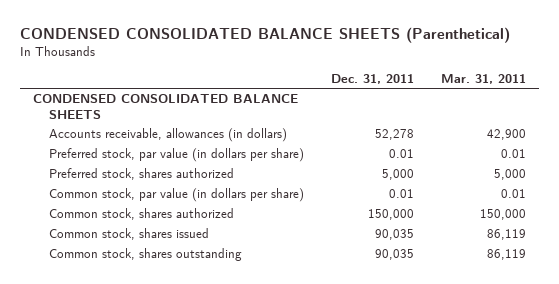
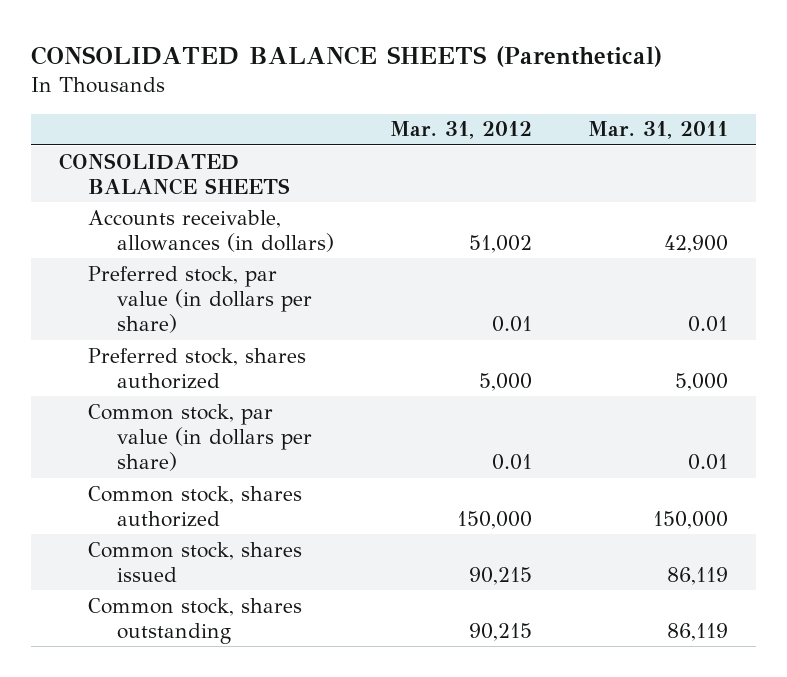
[20,27,511,44] CONDENSED CONSOLIDATED BALANCE SHEETS (Parenthetical) -> [30,45,662,67] CONSOLIDATED BALANCE SHEETS (Parenthetical)
[330,73,414,84] Dec. 31, 2011 -> none
none -> [390,121,533,140] Mar. 31, 2012
[33,94,299,119] CONDENSED CONSOLIDATED BALANCE SHEETS -> [59,152,290,196] CONSOLIDATED BALANCE SHEETS

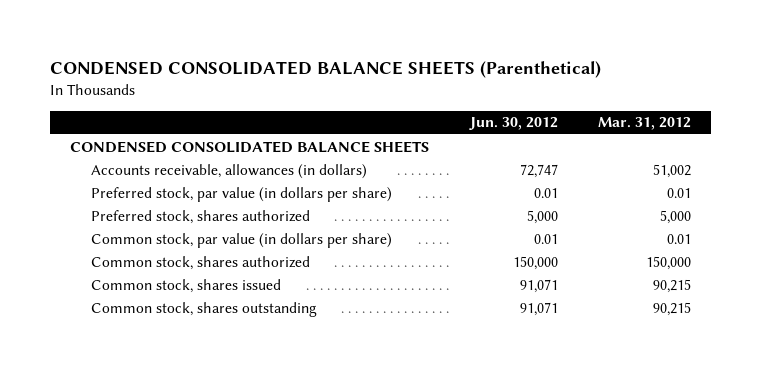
[30,45,662,67] CONSOLIDATED BALANCE SHEETS (Parenthetical) -> [49,61,601,79] CONDENSED CONSOLIDATED BALANCE SHEETS (Parenthetical)
[588,121,729,140] Mar. 31, 2011 -> none
none -> [468,117,558,131] Jun. 30, 2012
[59,152,290,196] CONSOLIDATED BALANCE SHEETS -> [70,140,430,153] CONDENSED CONSOLIDATED BALANCE SHEETS

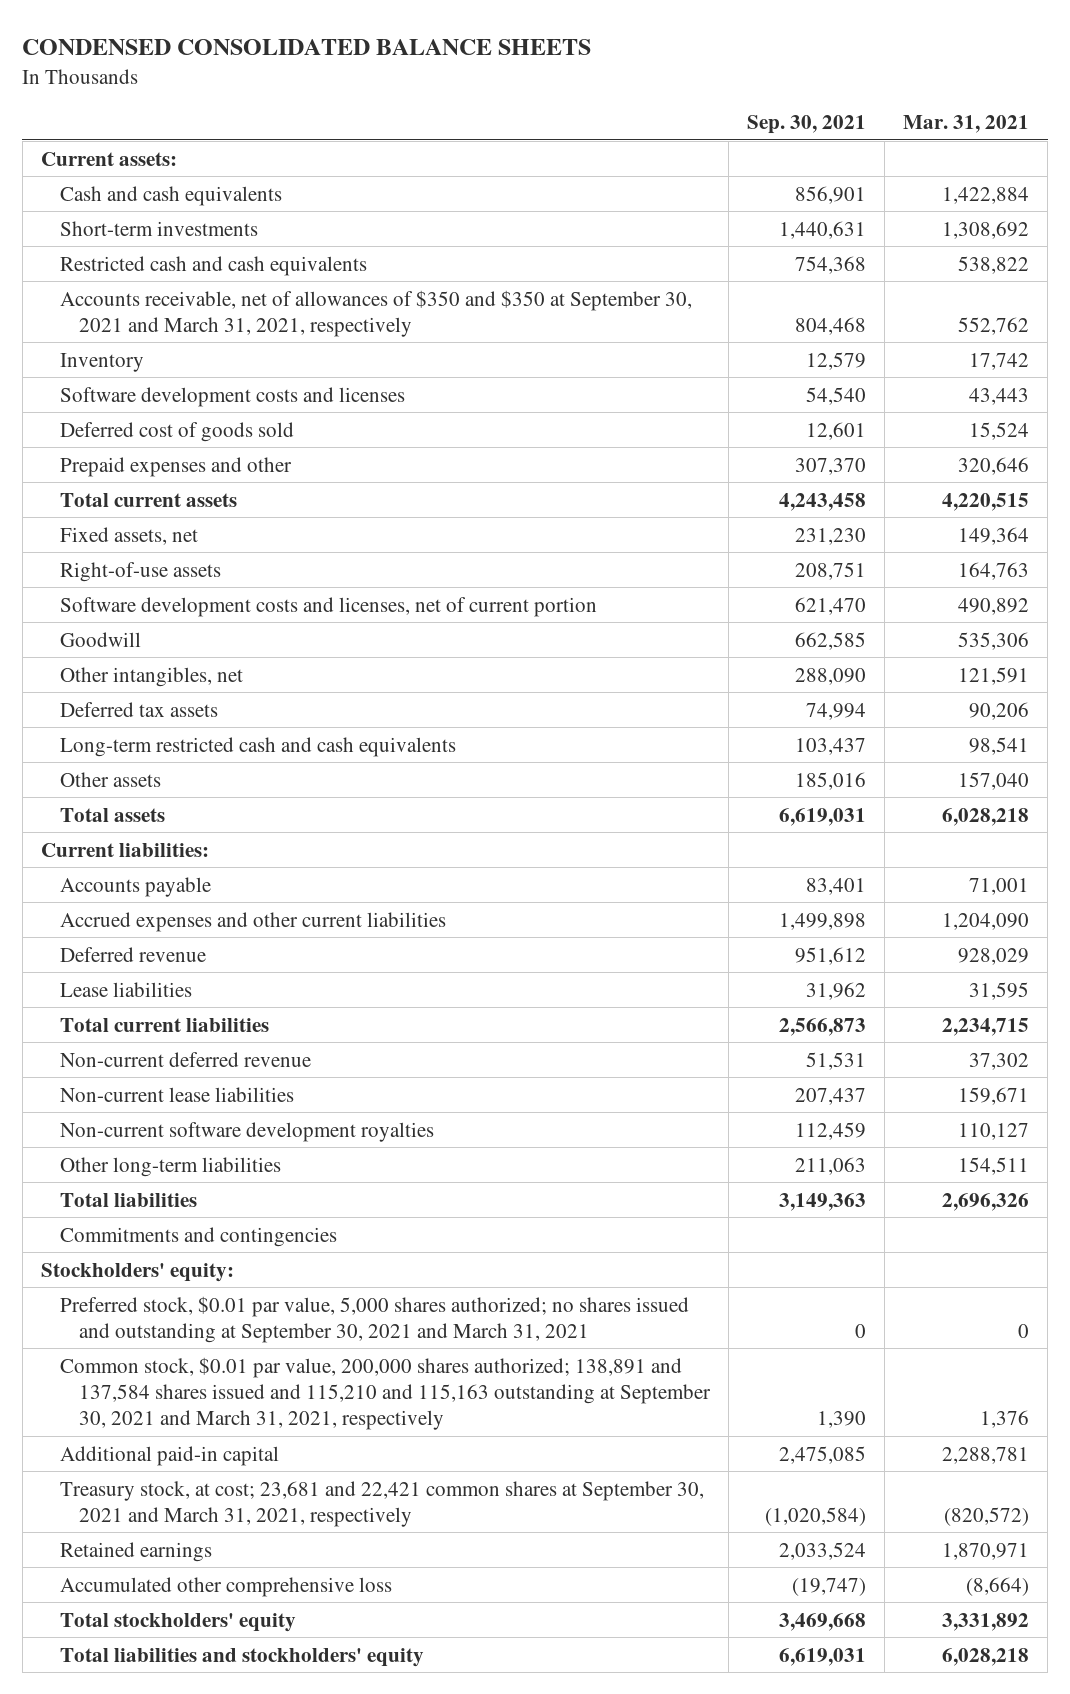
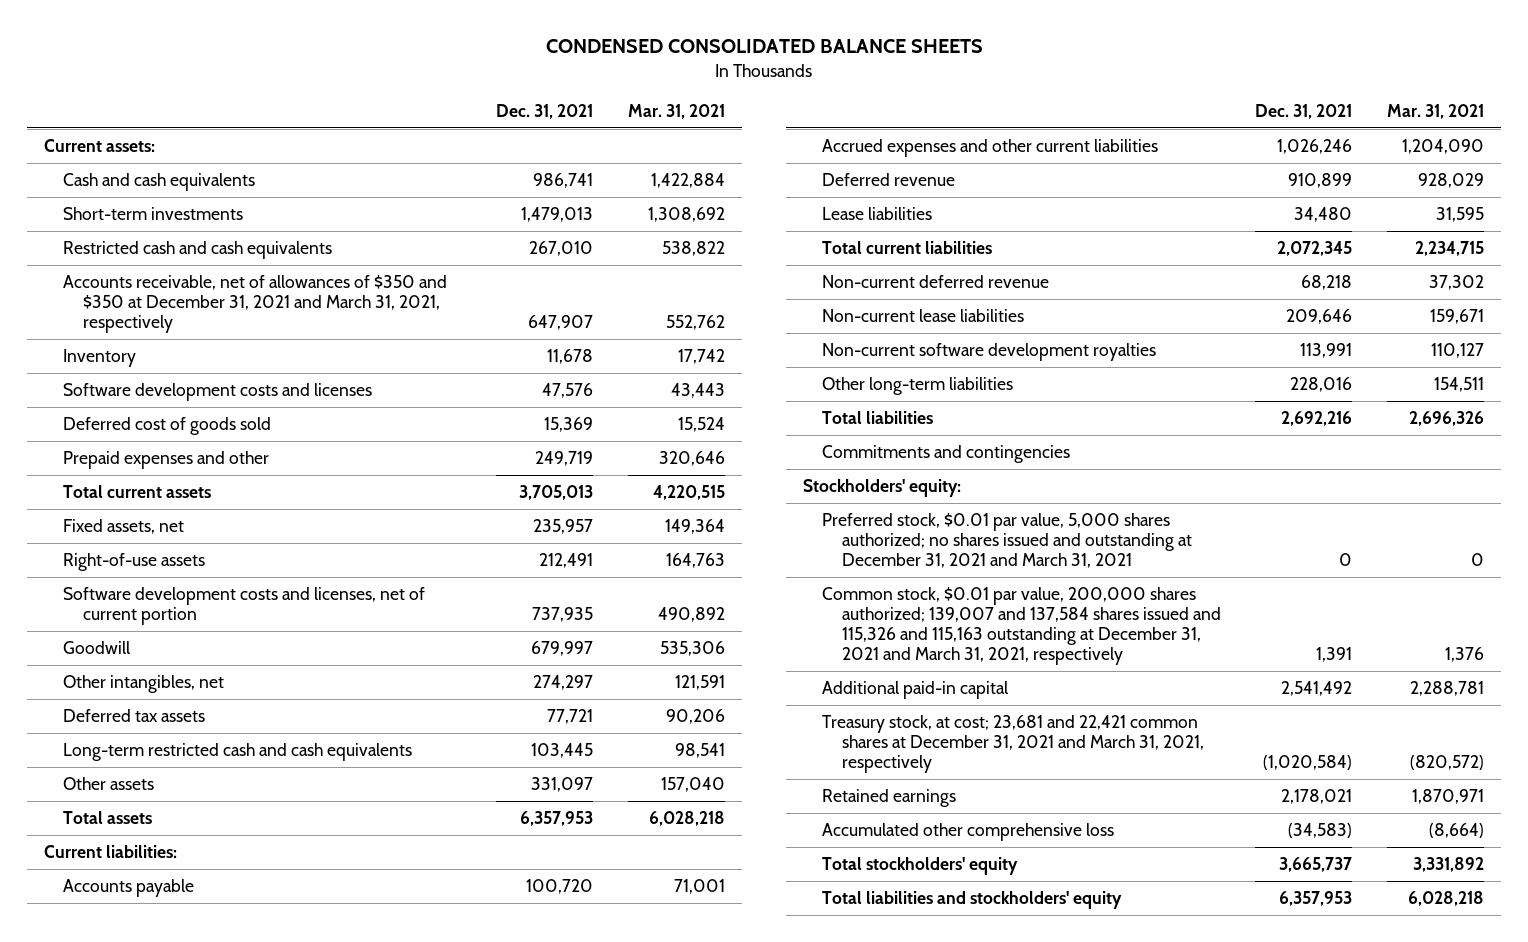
[747,115,867,135] Sep. 30, 2021 -> none
none -> [496,104,594,120] Dec. 31, 2021
[60,289,693,337] Accounts receivable, net of allowances of $350 and $350 at September 30, 2021 and March 31, 2021, respectively -> [63,274,448,334] Accounts receivable, net of allowances of $350 and $350 at December 31, 2021 and March 31, 2021, respectively
[60,1295,690,1343] Preferred stock, $0.01 par value, 5,000 shares authorized; no shares issued and outstanding at September 30, 2021 and March 31, 2021 -> [822,512,1192,569] Preferred stock, $0.01 par value, 5,000 shares authorized; no shares issued and outstanding at December 31, 2021 and March 31, 2021
[60,1356,712,1430] Common stock, $0.01 par value, 200,000 shares authorized; 138,891 and 137,584 shares issued and 115,210 and 115,163 outstanding at September 30, 2021 and March 31, 2021, respectively -> [822,586,1221,666] Common stock, $0.01 par value, 200,000 shares authorized; 139,007 and 137,584 shares issued and 115,326 and 115,163 outstanding at December 31, 2021 and March 31, 2021, respectively
[60,1480,705,1527] Treasury stock, at cost; 23,681 and 22,421 common shares at September 30, 2021 and March 31, 2021, respectively -> [822,714,1204,774] Treasury stock, at cost; 23,681 and 22,421 common shares at December 31, 2021 and March 31, 2021, respectively

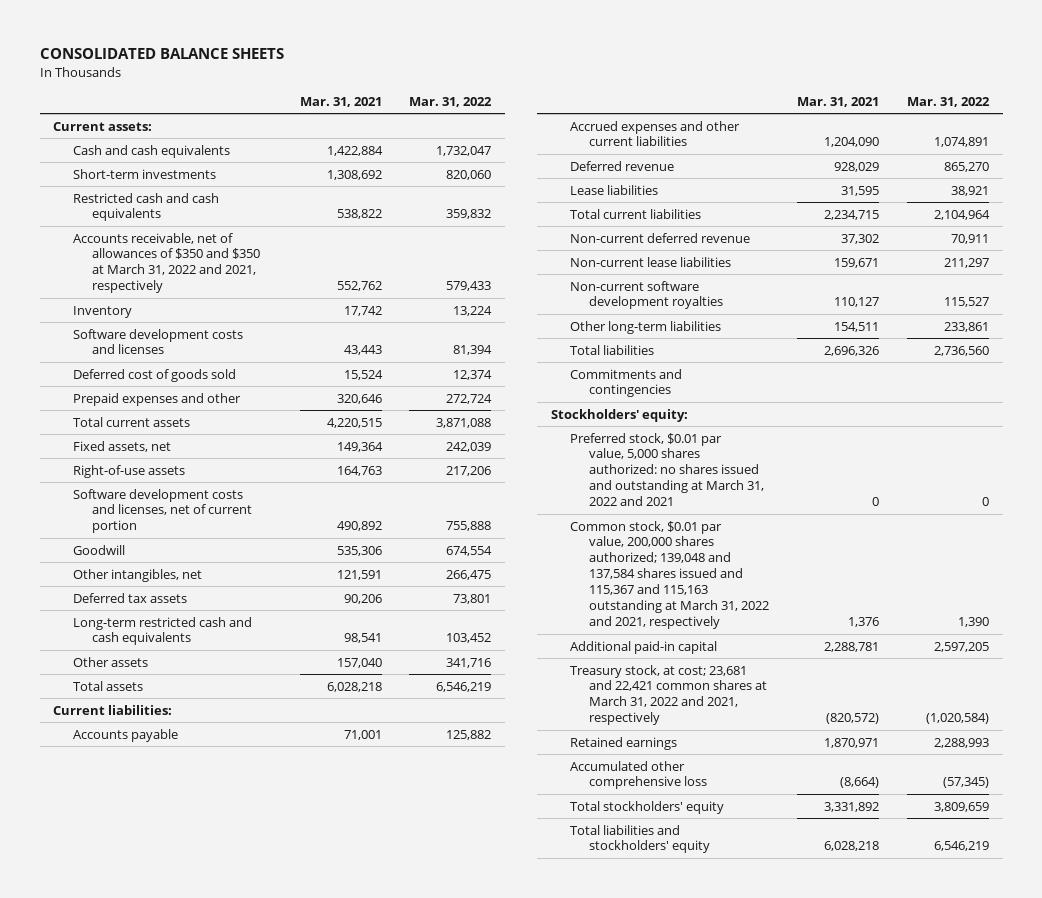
[545,39,983,54] CONDENSED CONSOLIDATED BALANCE SHEETS -> [39,48,284,60] CONSOLIDATED BALANCE SHEETS
[496,104,594,120] Dec. 31, 2021 -> none
none -> [409,96,493,107] Mar. 31, 2022
[63,274,448,334] Accounts receivable, net of allowances of $350 and $350 at December 31, 2021 and March 31, 2021, respectively -> [72,232,260,294] Accounts receivable, net of allowances of $350 and $350 at March 31, 2022 and 2021, respectively
[822,512,1192,569] Preferred stock, $0.01 par value, 5,000 shares authorized; no shares issued and outstanding at December 31, 2021 and March 31, 2021 -> [570,432,765,507] Preferred stock, $0.01 par value, 5,000 shares authorized: no shares issued and outstanding at March 31, 2022 and 2021
[822,586,1221,666] Common stock, $0.01 par value, 200,000 shares authorized; 139,007 and 137,584 shares issued and 115,326 and 115,163 outstanding at December 31, 2021 and March 31, 2021, respectively -> [570,520,770,630] Common stock, $0.01 par value, 200,000 shares authorized; 139,048 and 137,584 shares issued and 115,367 and 115,163 outstanding at March 31, 2022 and 2021, respectively
[822,714,1204,774] Treasury stock, at cost; 23,681 and 22,421 common shares at December 31, 2021 and March 31, 2021, respectively -> [570,664,768,726] Treasury stock, at cost; 23,681 and 22,421 common shares at March 31, 2022 and 2021, respectively

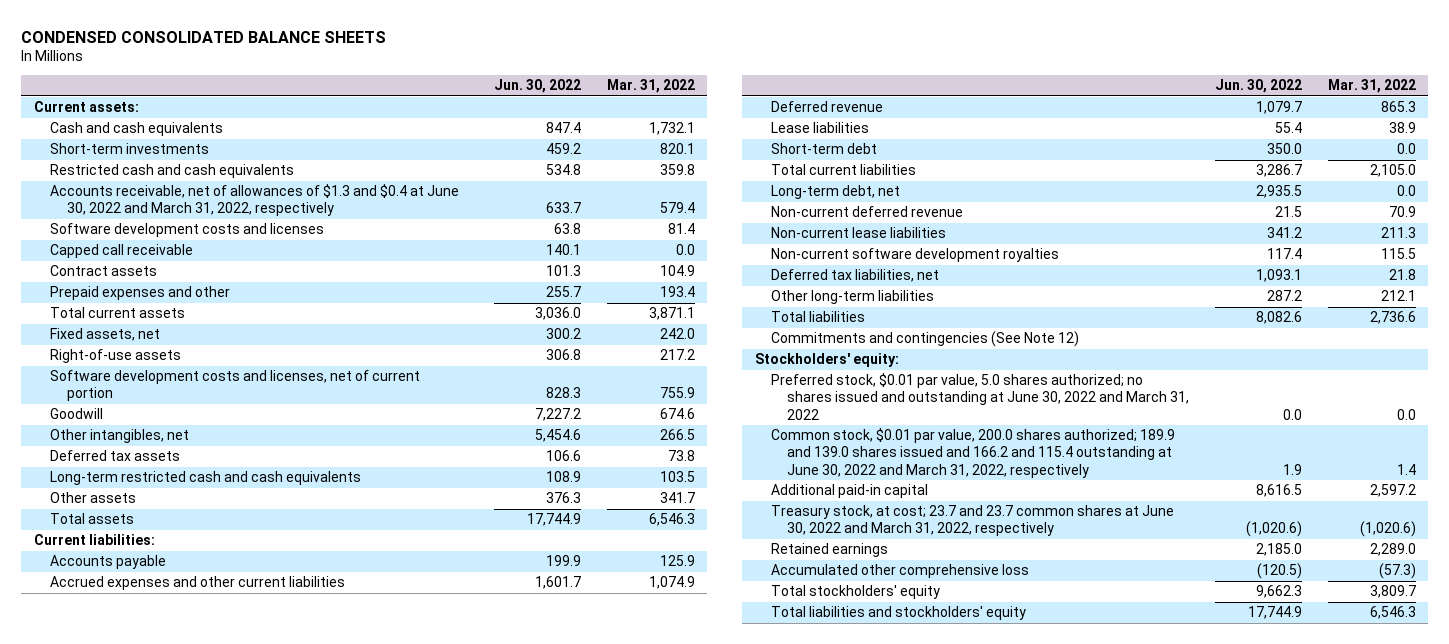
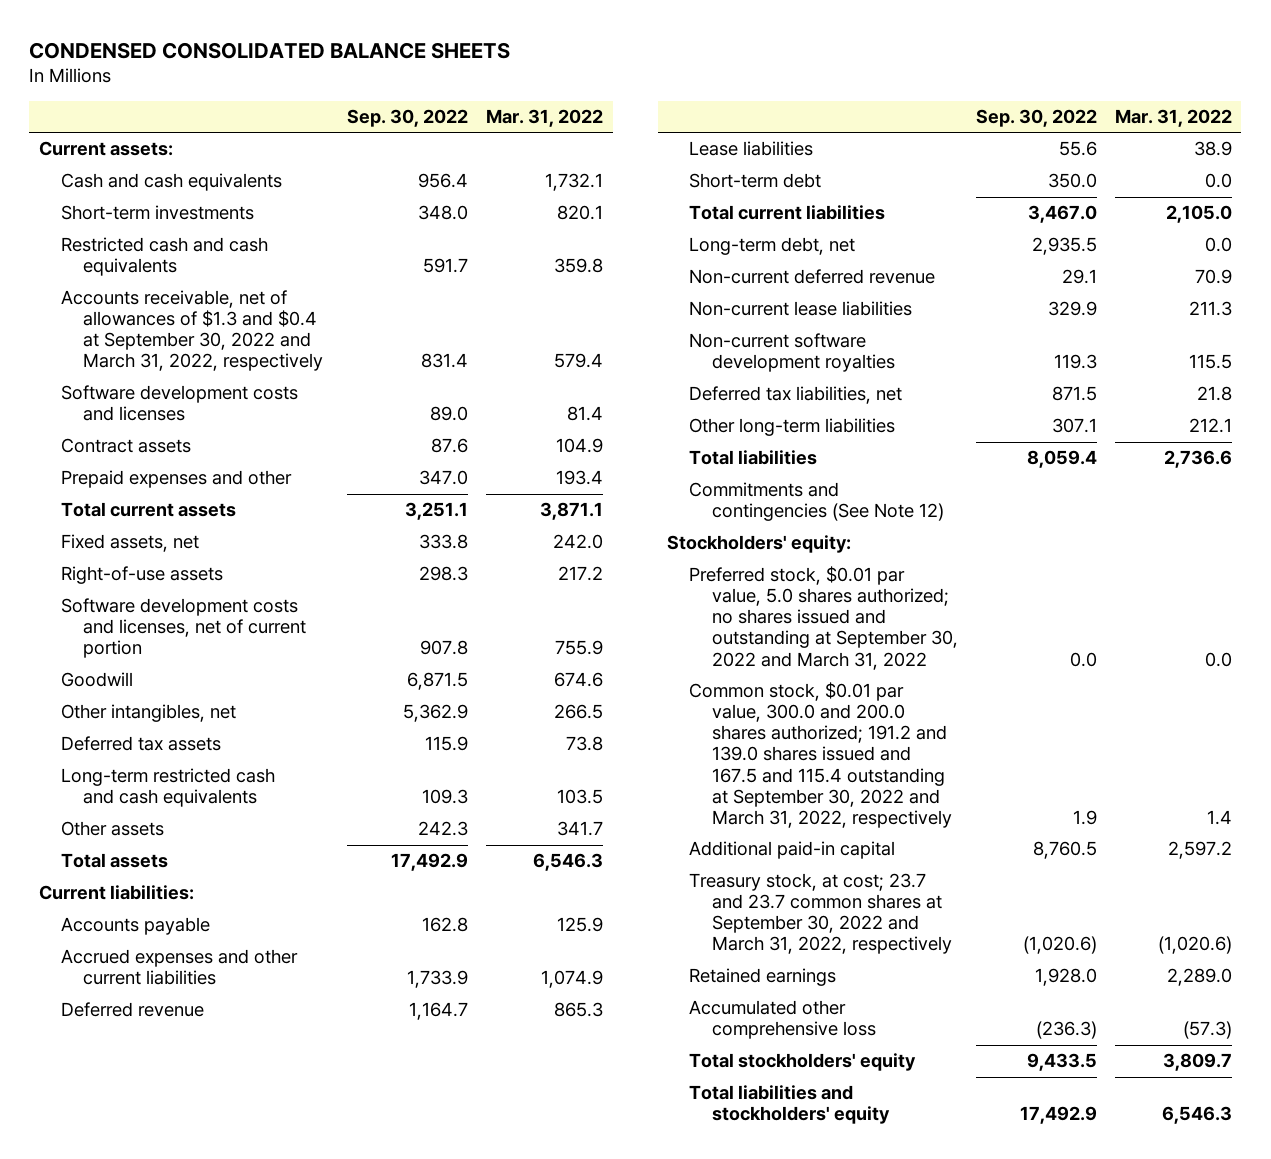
[494,79,582,94] Jun. 30, 2022 -> none
none -> [347,109,469,128] Sep. 30, 2022
[50,184,460,217] Accounts receivable, net of allowances of $1.3 and $0.4 at June 30, 2022 and March 31, 2022, respectively -> [60,290,323,372] Accounts receivable, net of allowances of $1.3 and $0.4 at September 30, 2022 and March 31, 2022, respectively
[50,244,194,259] Capped call receivable -> none
[771,373,1190,420] Preferred stock, $0.01 par value, 5.0 shares authorized; no shares issued and outstanding at June 30, 2022 and March 31, 2022 -> [689,566,958,670] Preferred stock, $0.01 par value, 5.0 shares authorized; no shares issued and outstanding at September 30, 2022 and March 31, 2022
[771,428,1176,478] Common stock, $0.01 par value, 200.0 shares authorized; 189.9 and 139.0 shares issued and 166.2 and 115.4 outstanding at June 30, 2022 and March 31, 2022, respectively -> [689,682,952,828] Common stock, $0.01 par value, 300.0 and 200.0 shares authorized; 191.2 and 139.0 shares issued and 167.5 and 115.4 outstanding at September 30, 2022 and March 31, 2022, respectively
[771,505,1175,537] Treasury stock, at cost; 23.7 and 23.7 common shares at June 30, 2022 and March 31, 2022, respectively -> [689,873,952,955] Treasury stock, at cost; 23.7 and 23.7 common shares at September 30, 2022 and March 31, 2022, respectively

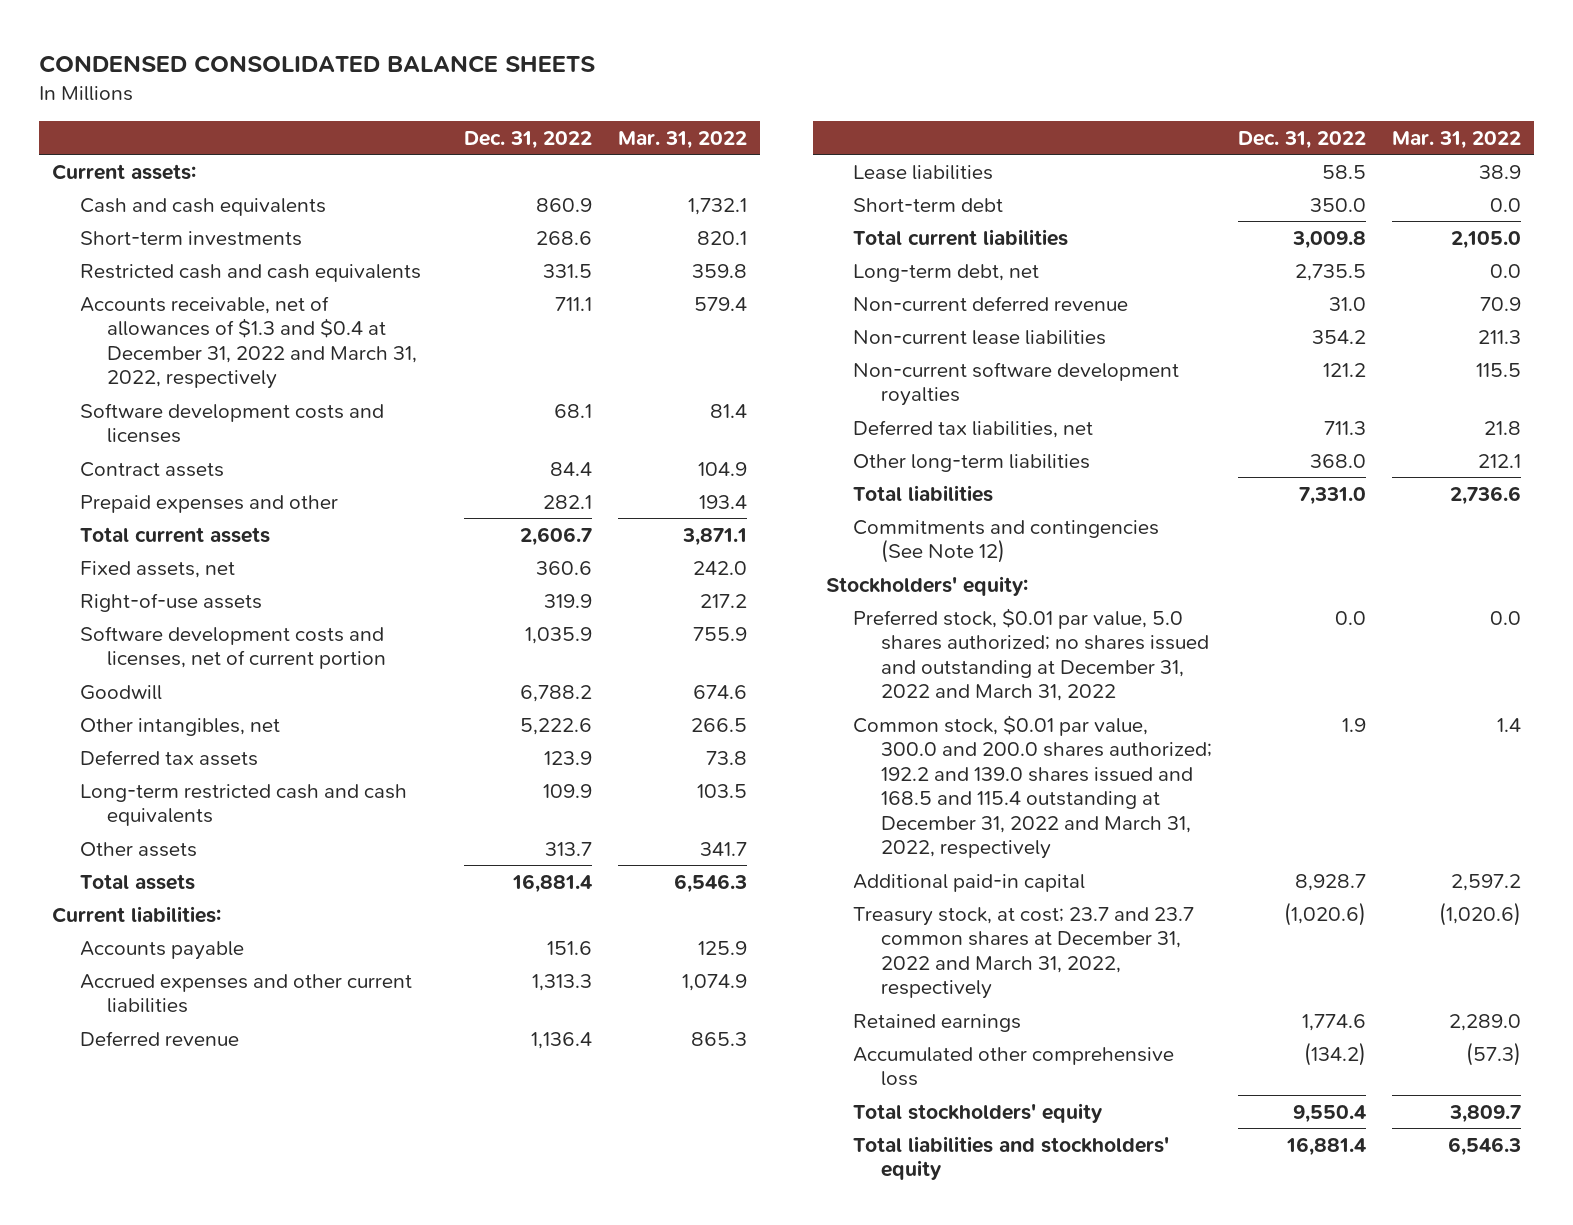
[347,109,469,128] Sep. 30, 2022 -> none
none -> [464,130,593,149] Dec. 31, 2022
[60,290,323,372] Accounts receivable, net of allowances of $1.3 and $0.4 at September 30, 2022 and March 31, 2022, respectively -> [79,295,418,390] Accounts receivable, net of allowances of $1.3 and $0.4 at December 31, 2022 and March 31, 2022, respectively
[689,566,958,670] Preferred stock, $0.01 par value, 5.0 shares authorized; no shares issued and outstanding at September 30, 2022 and March 31, 2022 -> [853,607,1209,702] Preferred stock, $0.01 par value, 5.0 shares authorized; no shares issued and outstanding at December 31, 2022 and March 31, 2022
[689,682,952,828] Common stock, $0.01 par value, 300.0 and 200.0 shares authorized; 191.2 and 139.0 shares issued and 167.5 and 115.4 outstanding at September 30, 2022 and March 31, 2022, respectively -> [853,714,1212,860] Common stock, $0.01 par value, 300.0 and 200.0 shares authorized; 192.2 and 139.0 shares issued and 168.5 and 115.4 outstanding at December 31, 2022 and March 31, 2022, respectively
[689,873,952,955] Treasury stock, at cost; 23.7 and 23.7 common shares at September 30, 2022 and March 31, 2022, respectively -> [853,906,1195,1000] Treasury stock, at cost; 23.7 and 23.7 common shares at December 31, 2022 and March 31, 2022, respectively

